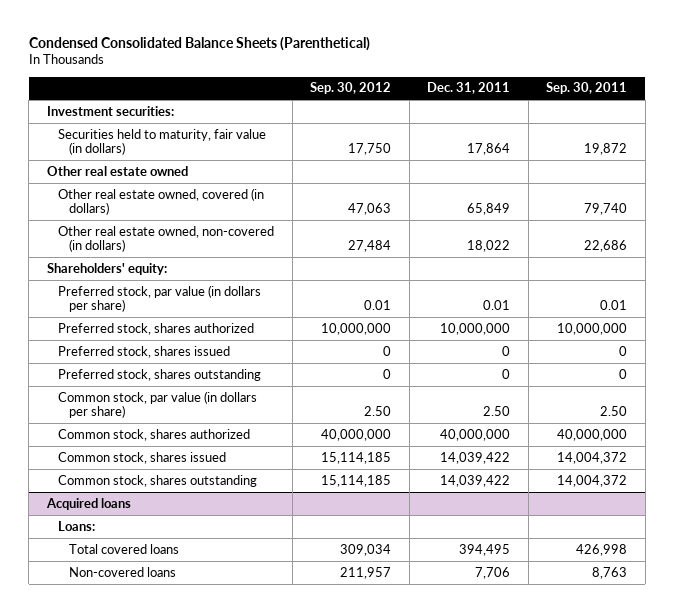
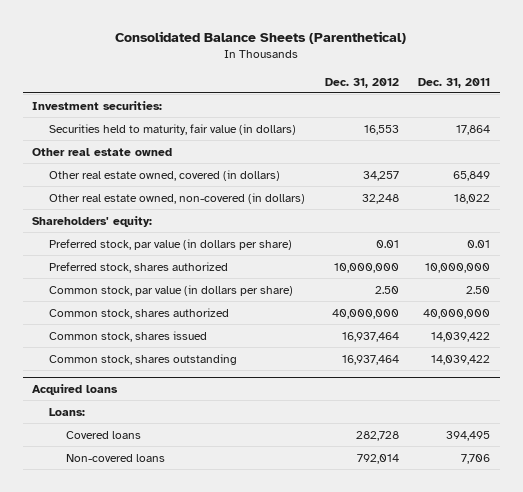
[28,36,370,51] Condensed Consolidated Balance Sheets (Parenthetical) -> [115,30,407,44] Consolidated Balance Sheets (Parenthetical)
[310,82,392,95] Sep. 30, 2012 -> none
[546,82,628,95] Sep. 30, 2011 -> none
none -> [324,77,399,88] Dec. 31, 2012
[58,345,231,358] Preferred stock, shares issued -> none
[58,368,262,381] Preferred stock, shares outstanding -> none
[69,543,180,554] Total covered loans -> [65,430,141,439] Covered loans

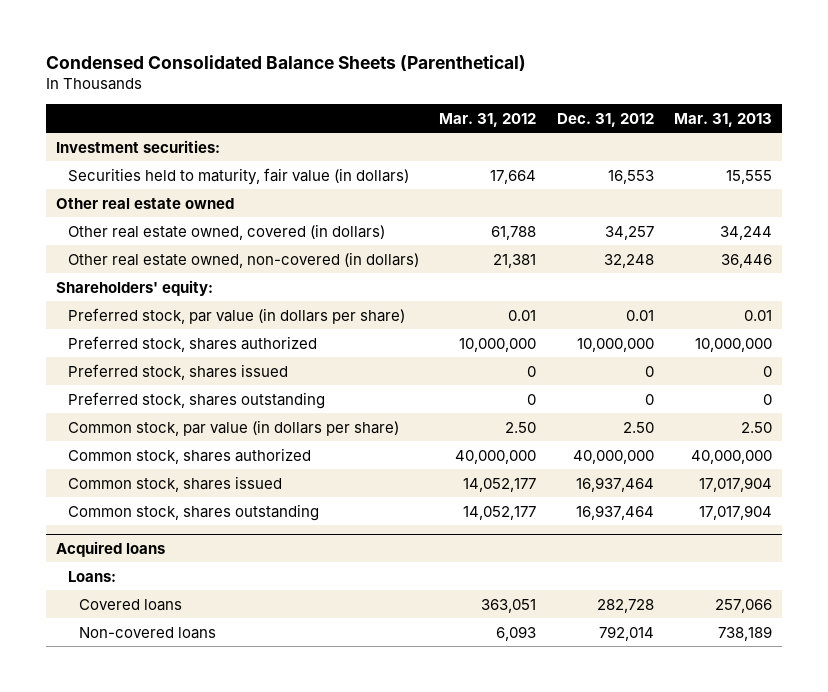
[115,30,407,44] Consolidated Balance Sheets (Parenthetical) -> [45,54,526,71] Condensed Consolidated Balance Sheets (Parenthetical)
[418,77,491,88] Dec. 31, 2011 -> none
none -> [439,112,537,127] Mar. 31, 2012
none -> [674,112,773,127] Mar. 31, 2013
none -> [67,363,288,380] Preferred stock, shares issued
none -> [67,391,325,409] Preferred stock, shares outstanding

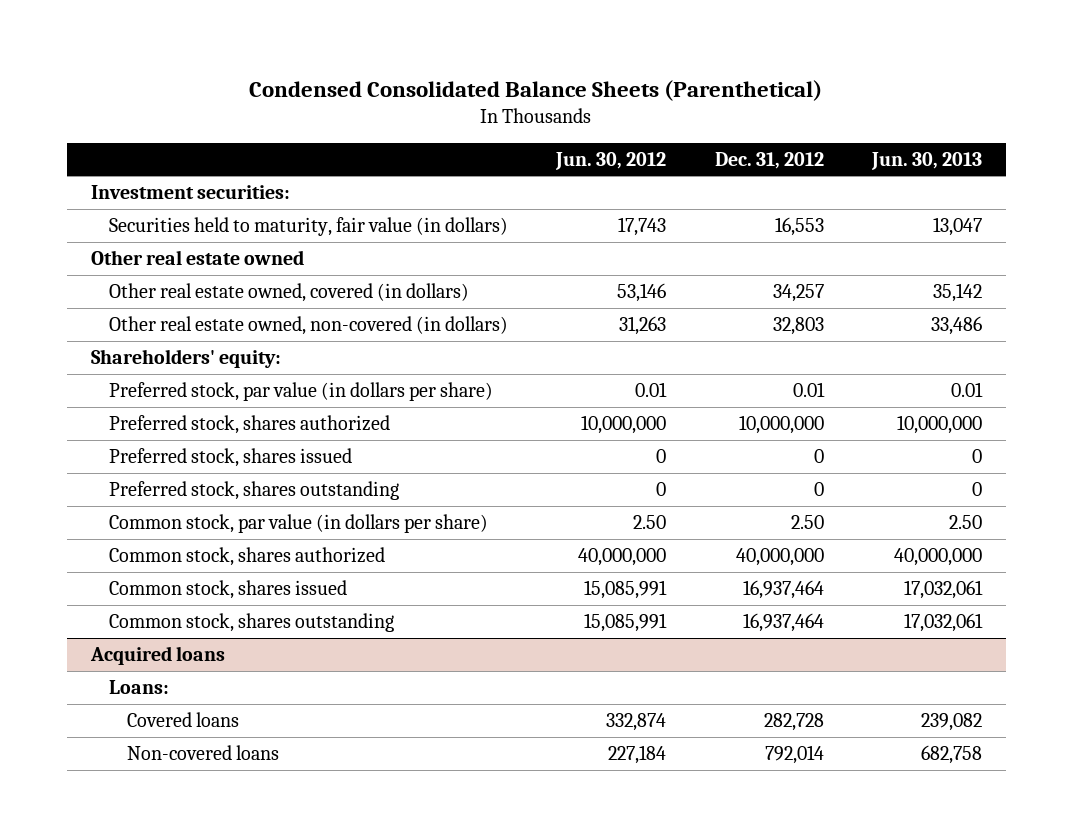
[439,112,537,127] Mar. 31, 2012 -> none
[674,112,773,127] Mar. 31, 2013 -> none
none -> [555,151,667,170] Jun. 30, 2012
none -> [871,151,983,170] Jun. 30, 2013
[603,253,654,268] 32,248 -> [772,317,824,336] 32,803

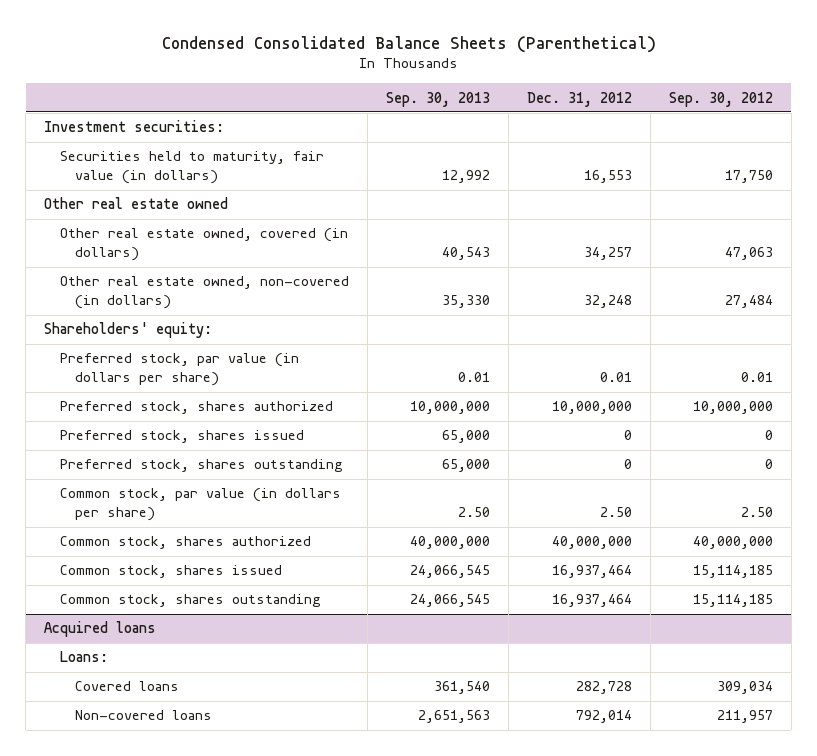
[555,151,667,170] Jun. 30, 2012 -> none
[871,151,983,170] Jun. 30, 2013 -> none
none -> [385,91,490,107] Sep. 30, 2013
none -> [668,91,773,107] Sep. 30, 2012
[772,317,824,336] 32,803 -> [583,295,632,309] 32,248

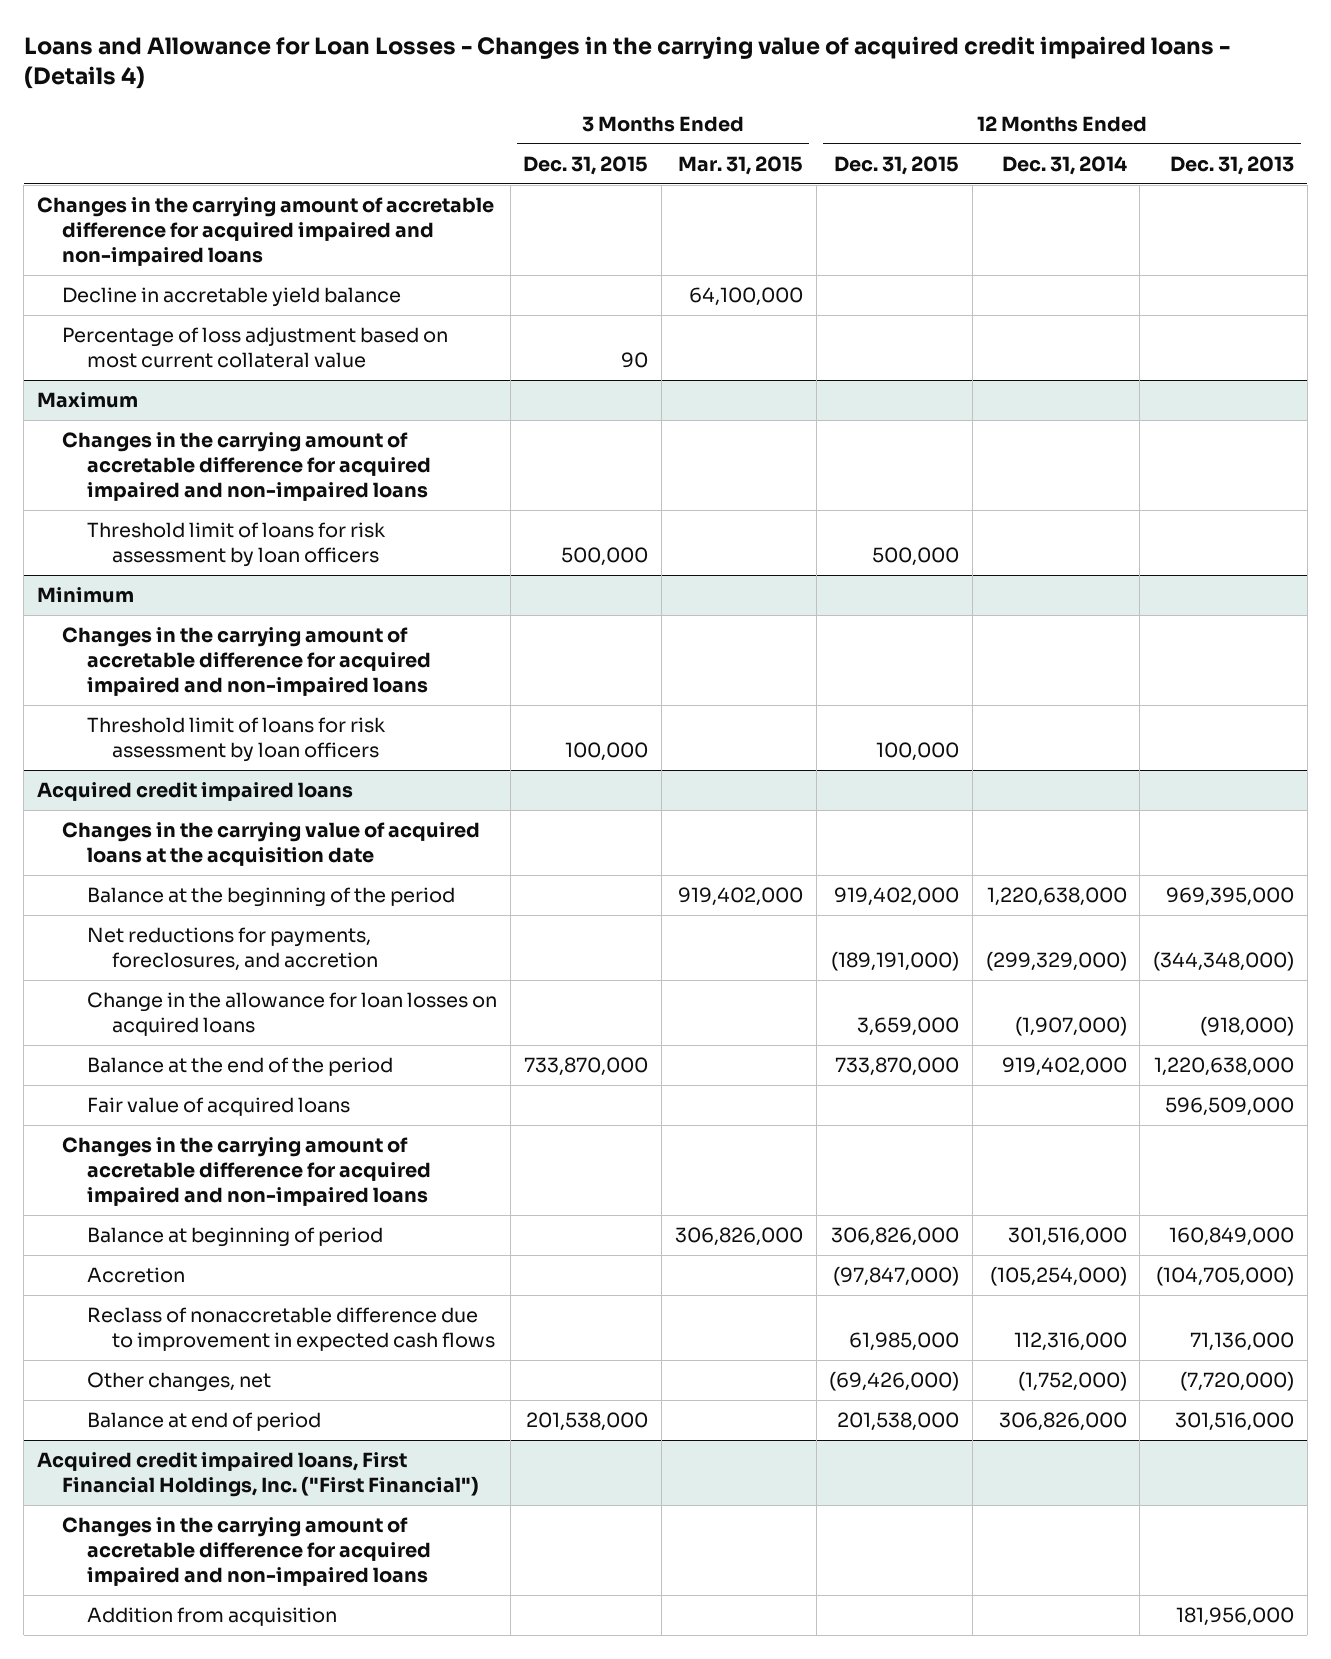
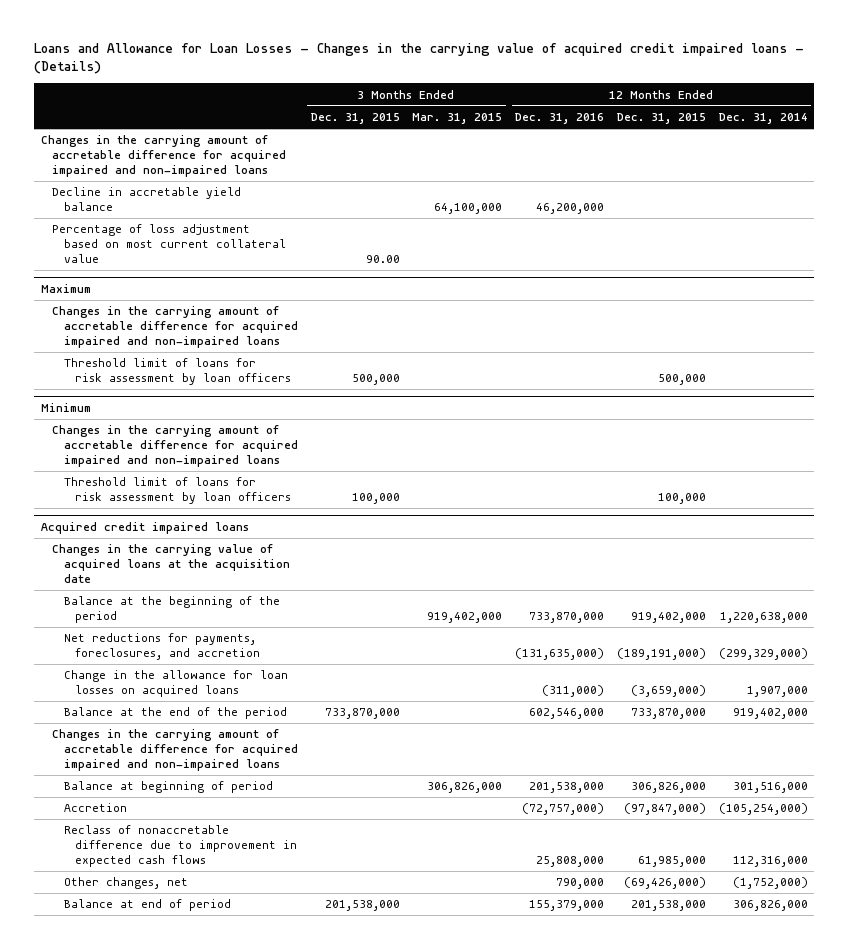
[23,35,1230,90] Loans and Allowance for Loan Losses - Changes in the carrying value of acquired credit impaired loans - (Details 4) -> [34,42,805,75] Loans and Allowance for Loan Losses - Changes in the carrying value of acquired credit impaired loans - (Details)
[1169,155,1294,175] Dec. 31, 2013 -> none
none -> [515,113,605,125] Dec. 31, 2016
[621,352,649,369] 90 -> [365,255,400,264] 90.00
[857,1017,960,1037] 3,659,000 -> [630,685,706,698] (3,659,000)
[1014,1016,1127,1037] (1,907,000) -> [746,686,808,698] 1,907,000
[87,1097,351,1117] Fair value of acquired loans -> none
[36,1452,480,1498] Acquired credit impaired loans, First Financial Holdings, Inc. ("First Financial") -> none
[62,1517,432,1586] Changes in the carrying amount of accretable difference for acquired impaired and non-impaired loans -> none
[87,1607,338,1627] Addition from acquisition -> none

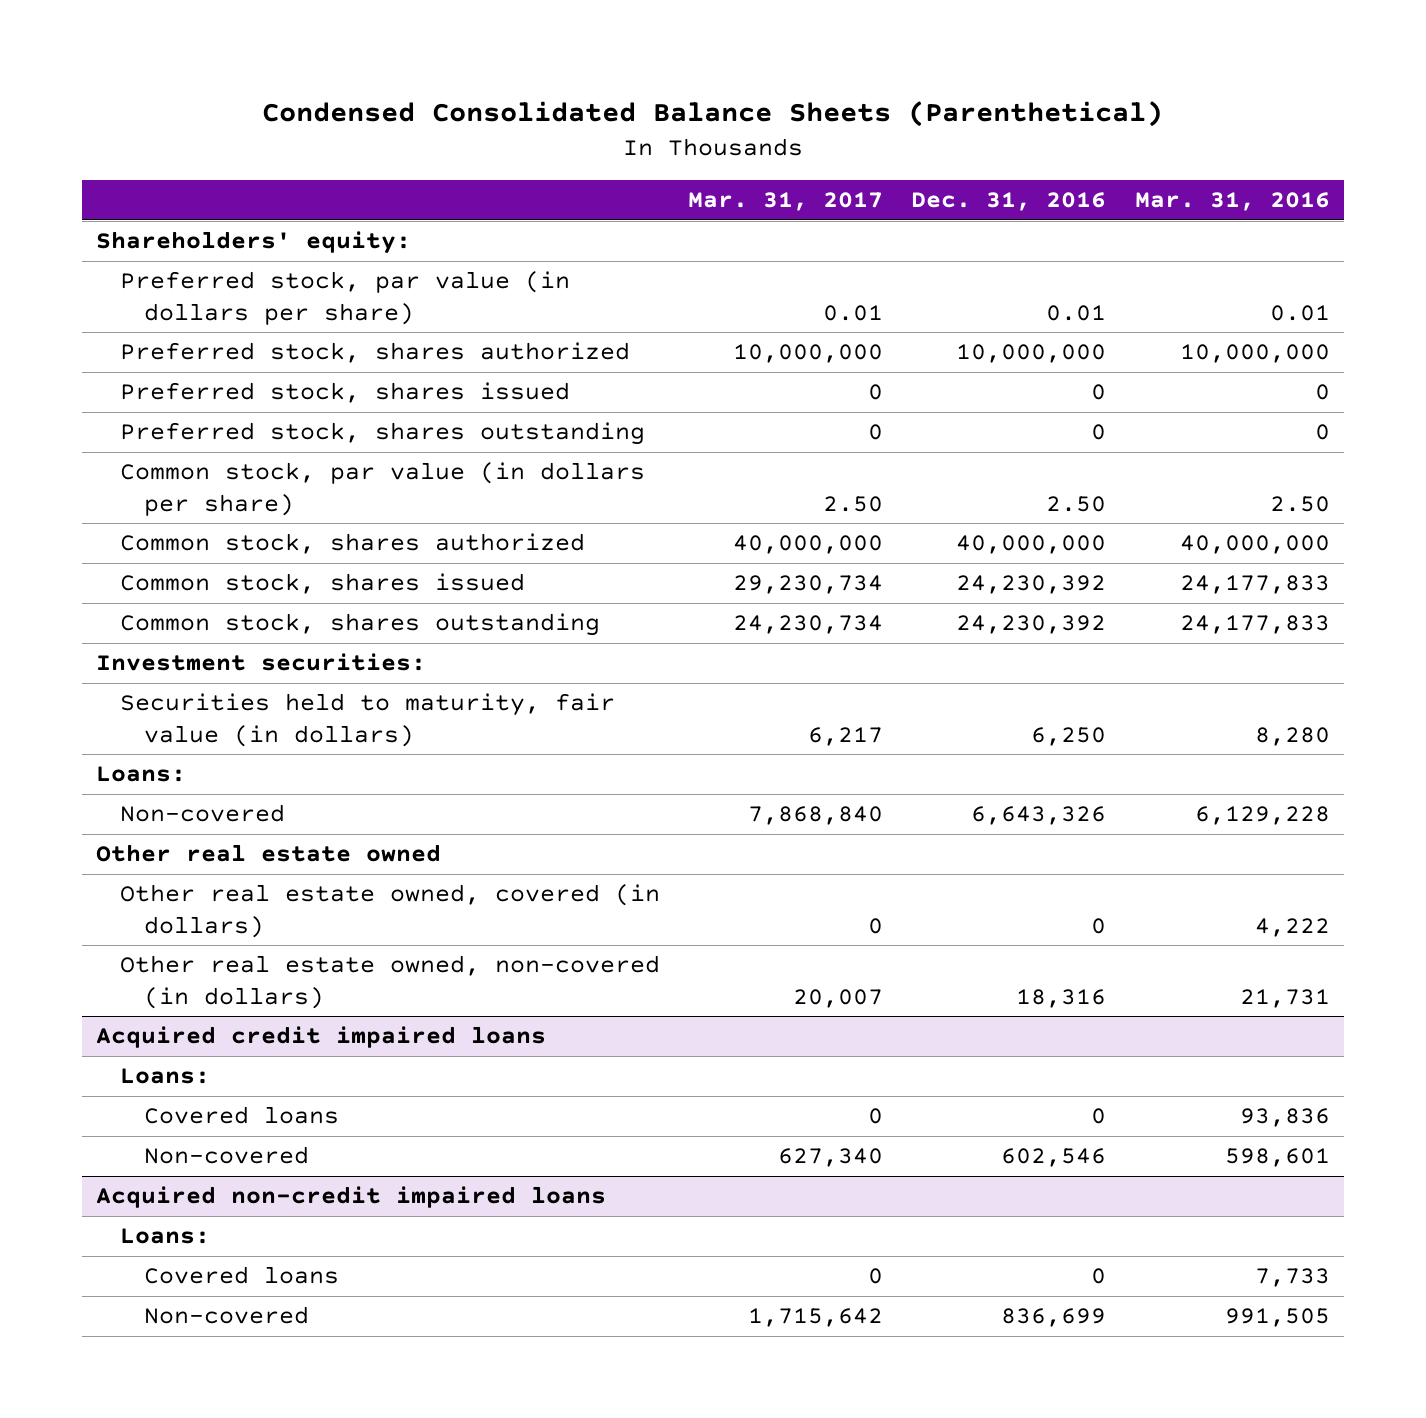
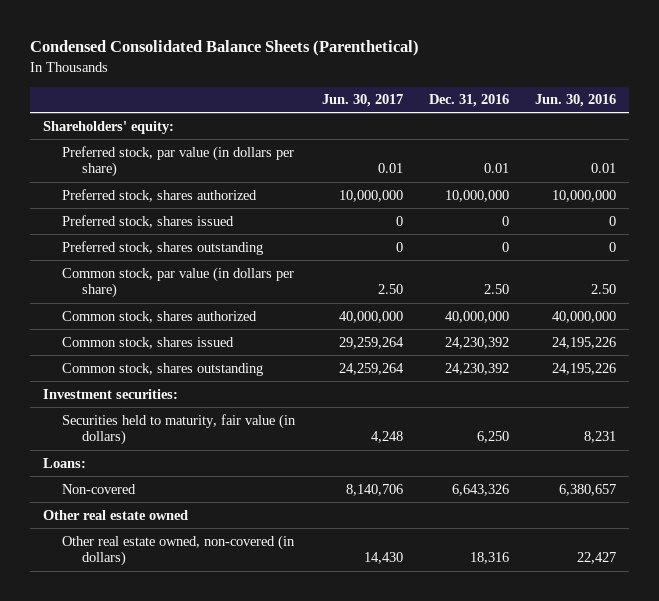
[688,192,884,212] Mar. 31, 2017 -> none
[1134,192,1330,212] Mar. 31, 2016 -> none
none -> [321,94,403,108] Jun. 30, 2017
none -> [534,94,616,108] Jun. 30, 2016
[119,884,660,938] Other real estate owned, covered (in dollars) -> none
[95,1026,546,1049] Acquired credit impaired loans -> none
[119,1068,210,1085] Loans: -> none
[143,1106,339,1125] Covered loans -> none
[143,1146,309,1165] Non-covered -> none
[95,1186,606,1209] Acquired non-credit impaired loans -> none
[119,1228,210,1245] Loans: -> none
[143,1266,339,1285] Covered loans -> none
[143,1306,309,1325] Non-covered -> none

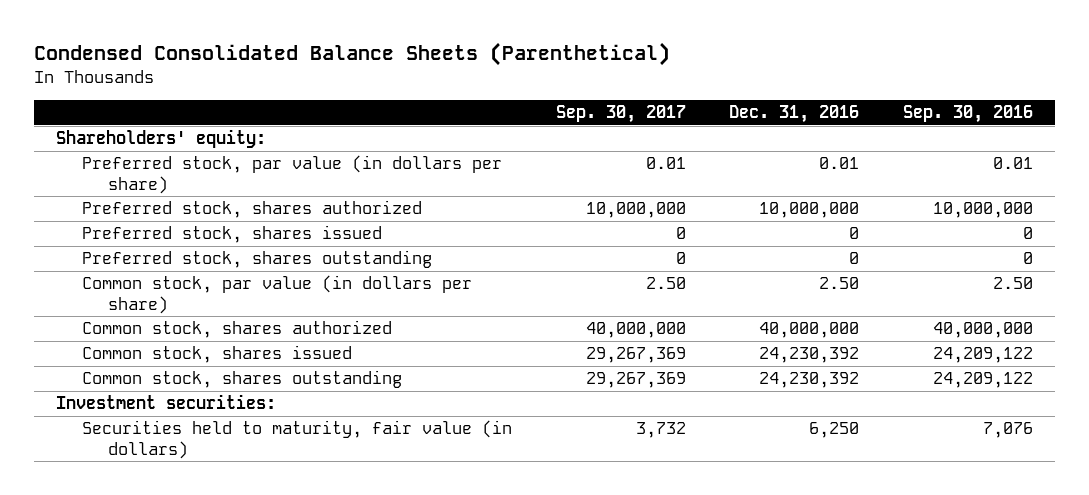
[321,94,403,108] Jun. 30, 2017 -> none
[534,94,616,108] Jun. 30, 2016 -> none
none -> [555,105,686,124] Sep. 30, 2017
none -> [902,105,1033,124] Sep. 30, 2016
[42,457,86,468] Loans: -> none
[62,483,137,494] Non-covered -> none
[42,509,188,520] Other real estate owned -> none
[62,534,296,567] Other real estate owned, non-covered (in dollars) -> none

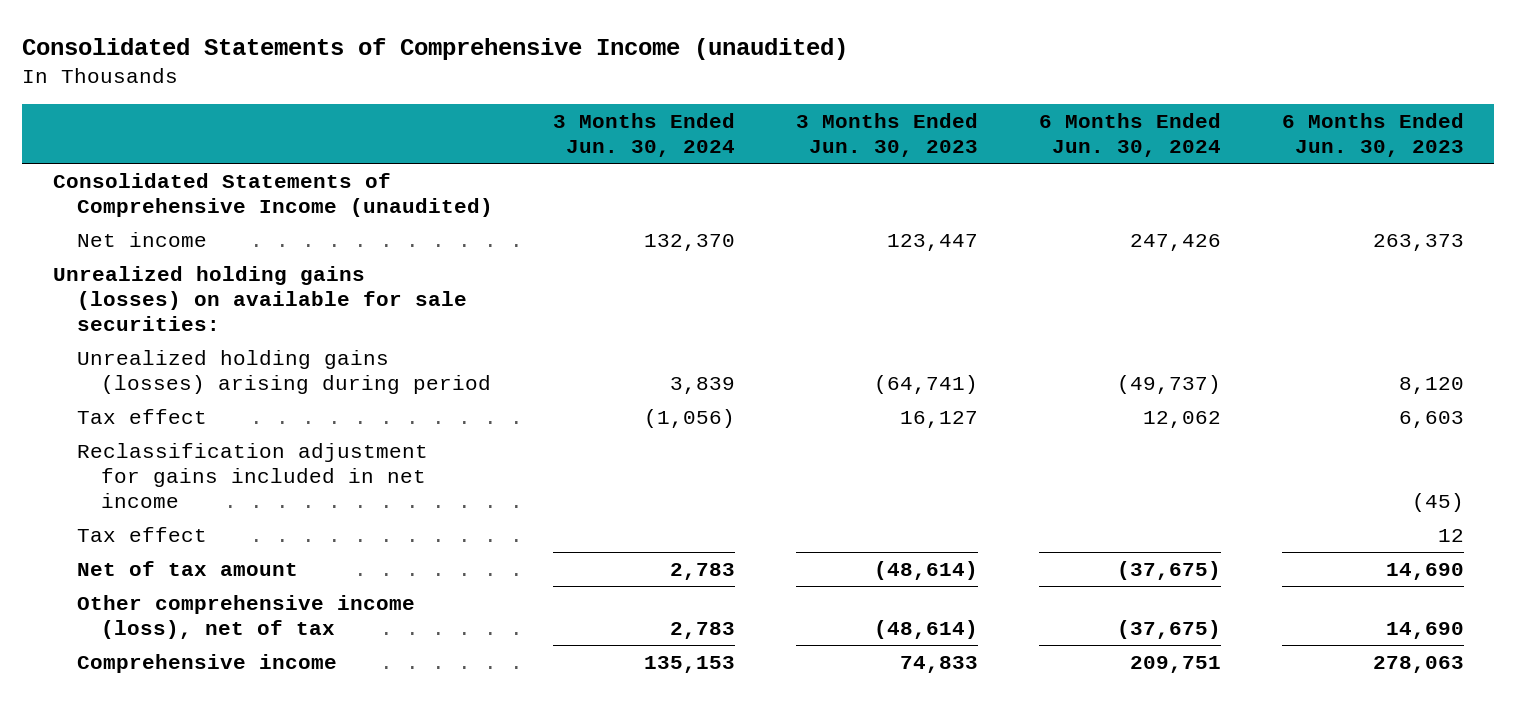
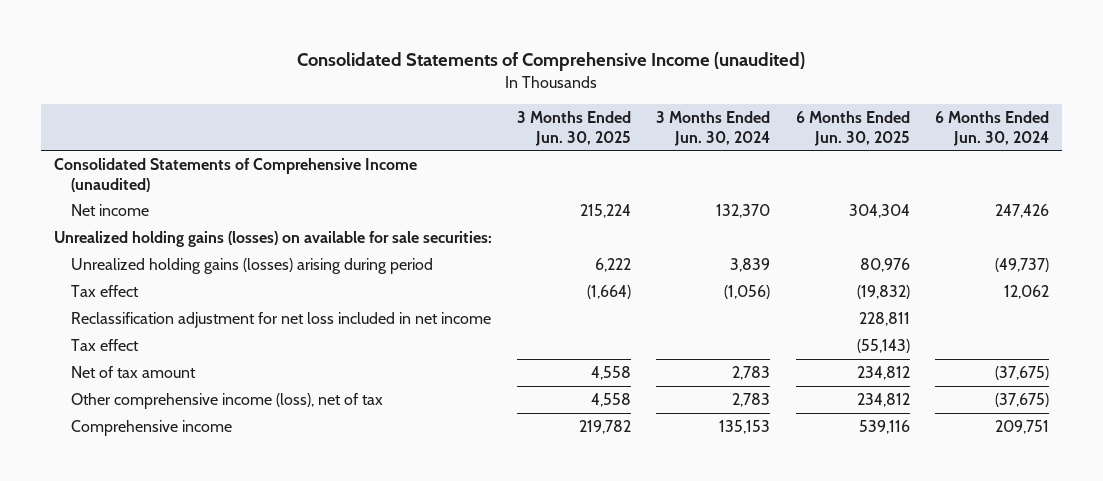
[796,113,979,158] 3 Months Ended Jun. 30, 2023 -> none
[1281,113,1464,158] 6 Months Ended Jun. 30, 2023 -> none
none -> [517,111,632,146] 3 Months Ended Jun. 30, 2025
none -> [795,111,910,146] 6 Months Ended Jun. 30, 2025
[76,442,428,509] Reclassification adjustment for gains included in net income -> [71,312,492,329] Reclassification adjustment for net loss included in net income

